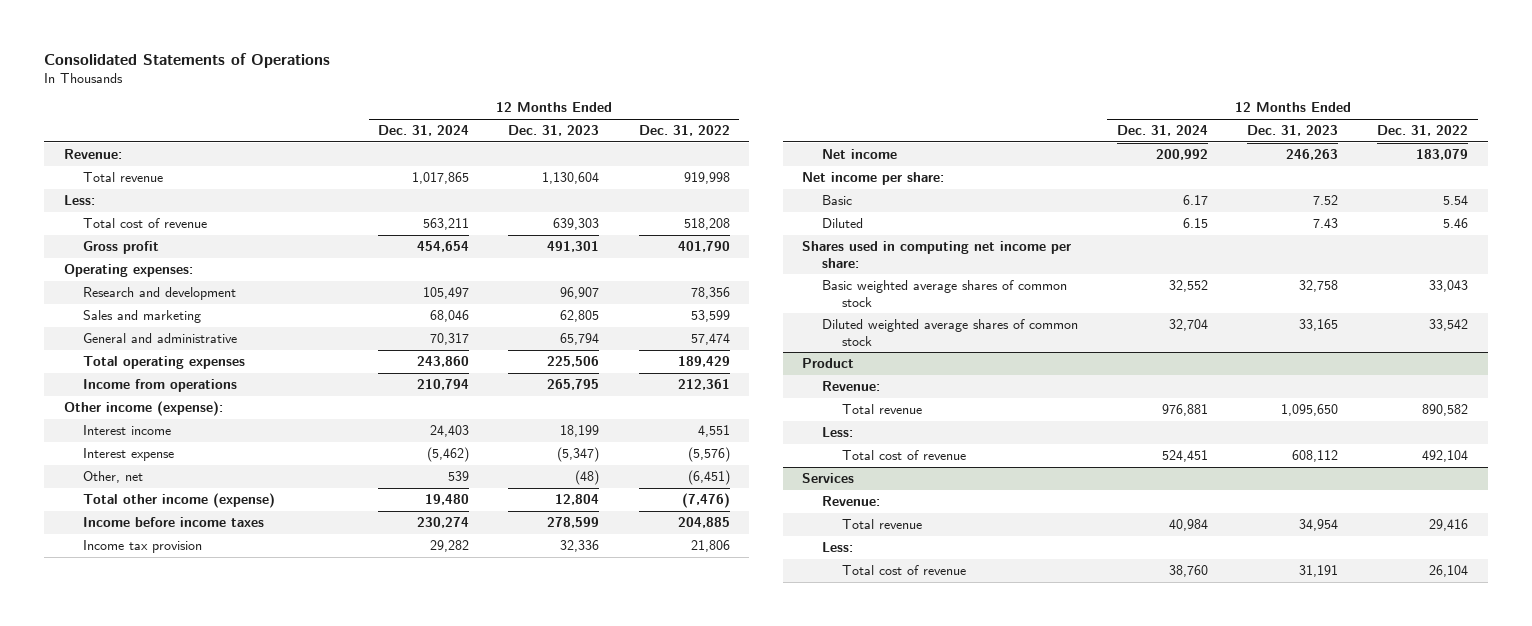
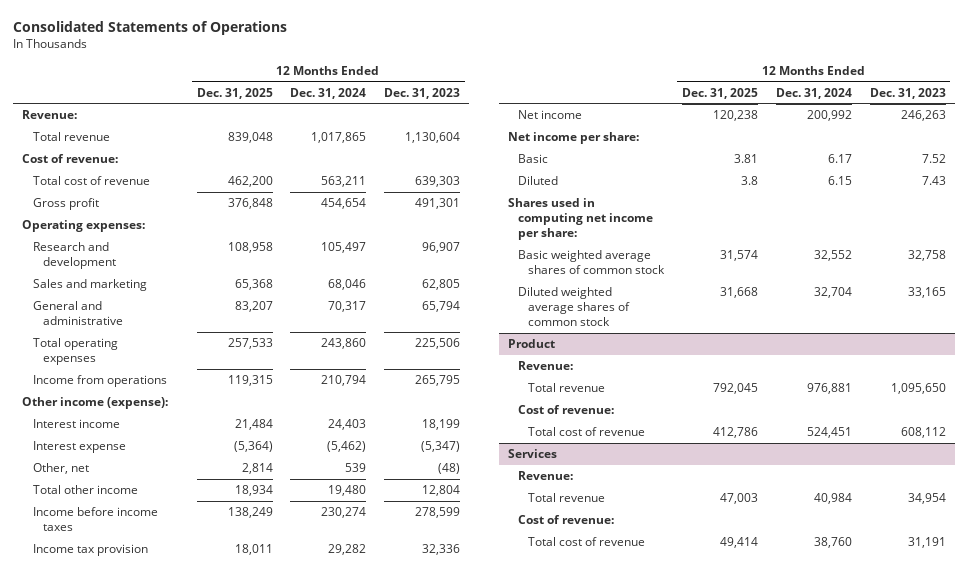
[638,125,730,137] Dec. 31, 2022 -> none
none -> [196,87,273,99] Dec. 31, 2025
[63,195,95,206] Less: -> [22,154,119,164] Cost of revenue:
[83,493,276,509] Total other income (expense) -> [32,485,138,495] Total other income
[821,427,853,438] Less: -> [517,405,614,415] Cost of revenue:
[821,542,853,553] Less: -> [517,515,614,525] Cost of revenue:

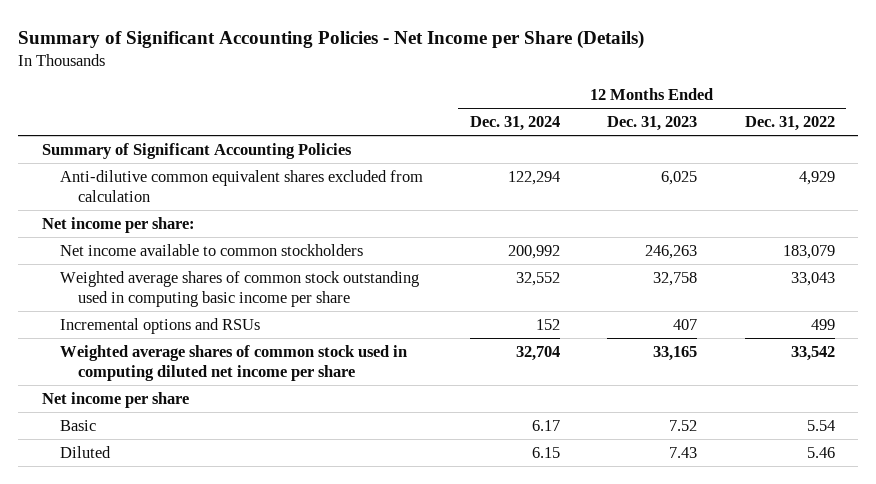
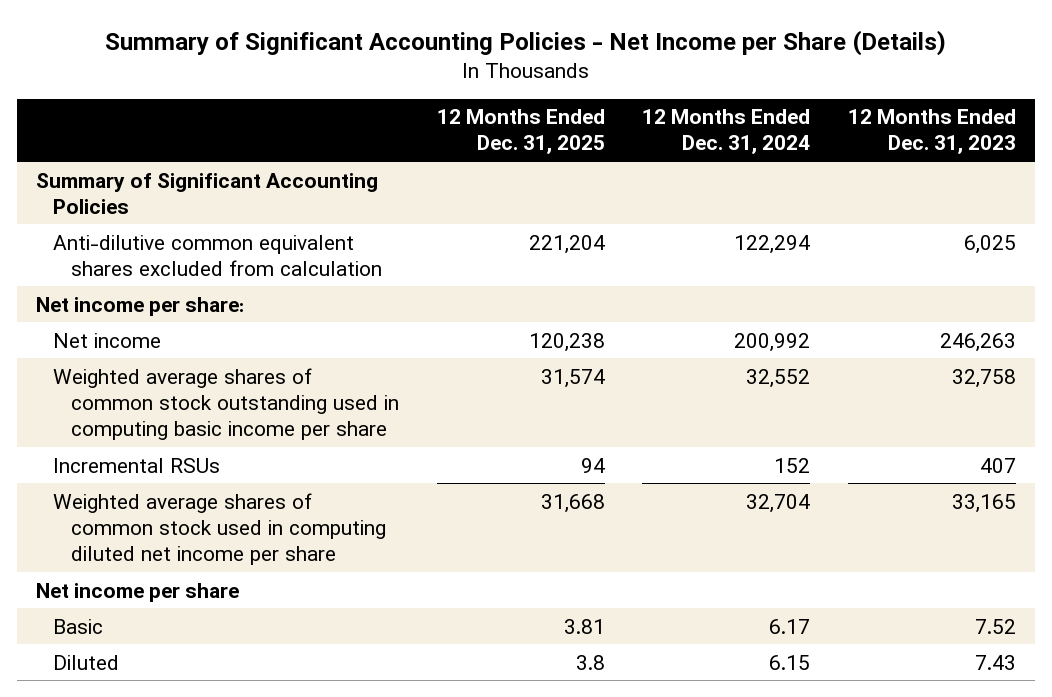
[744,116,835,132] Dec. 31, 2022 -> none
none -> [436,109,605,155] 12 Months Ended Dec. 31, 2025
[59,243,363,256] Net income available to common stockholders -> [53,332,162,348] Net income
[59,317,260,334] Incremental options and RSUs -> [53,457,221,473] Incremental RSUs

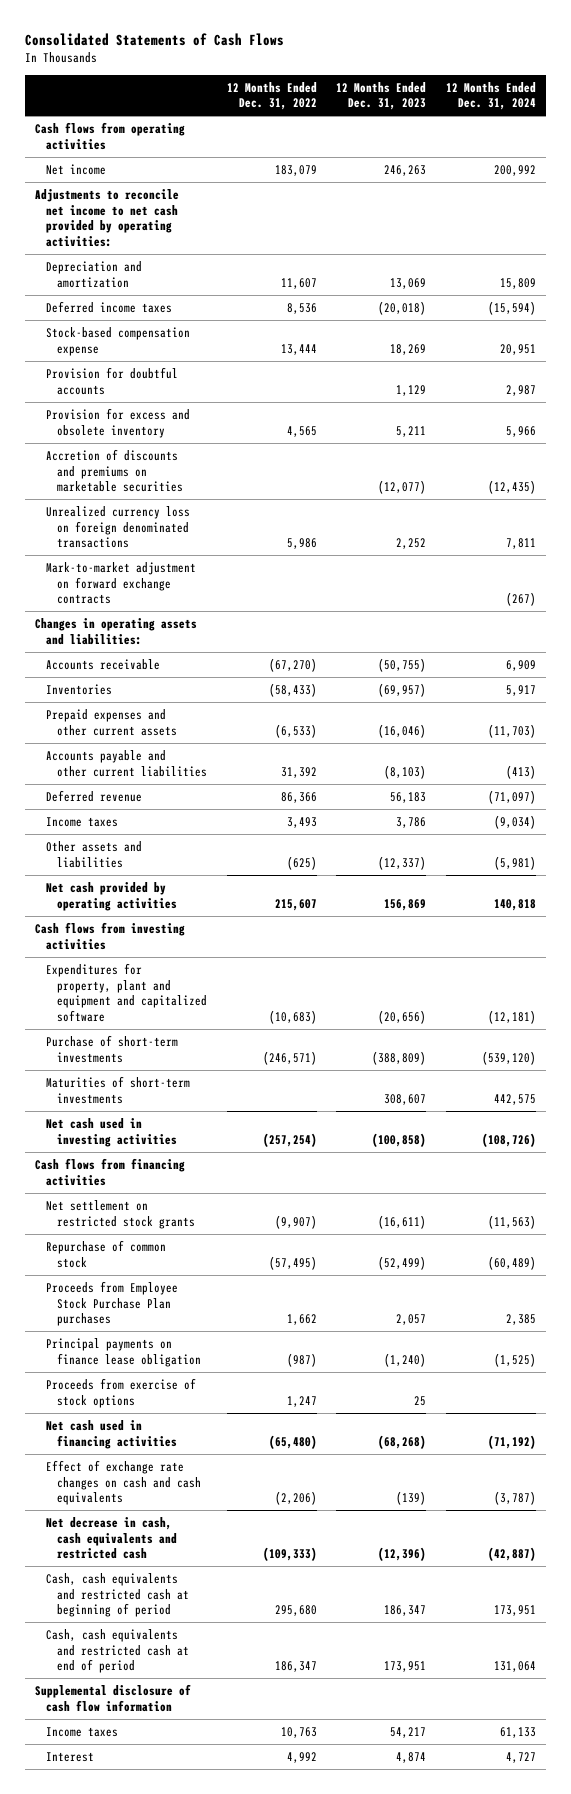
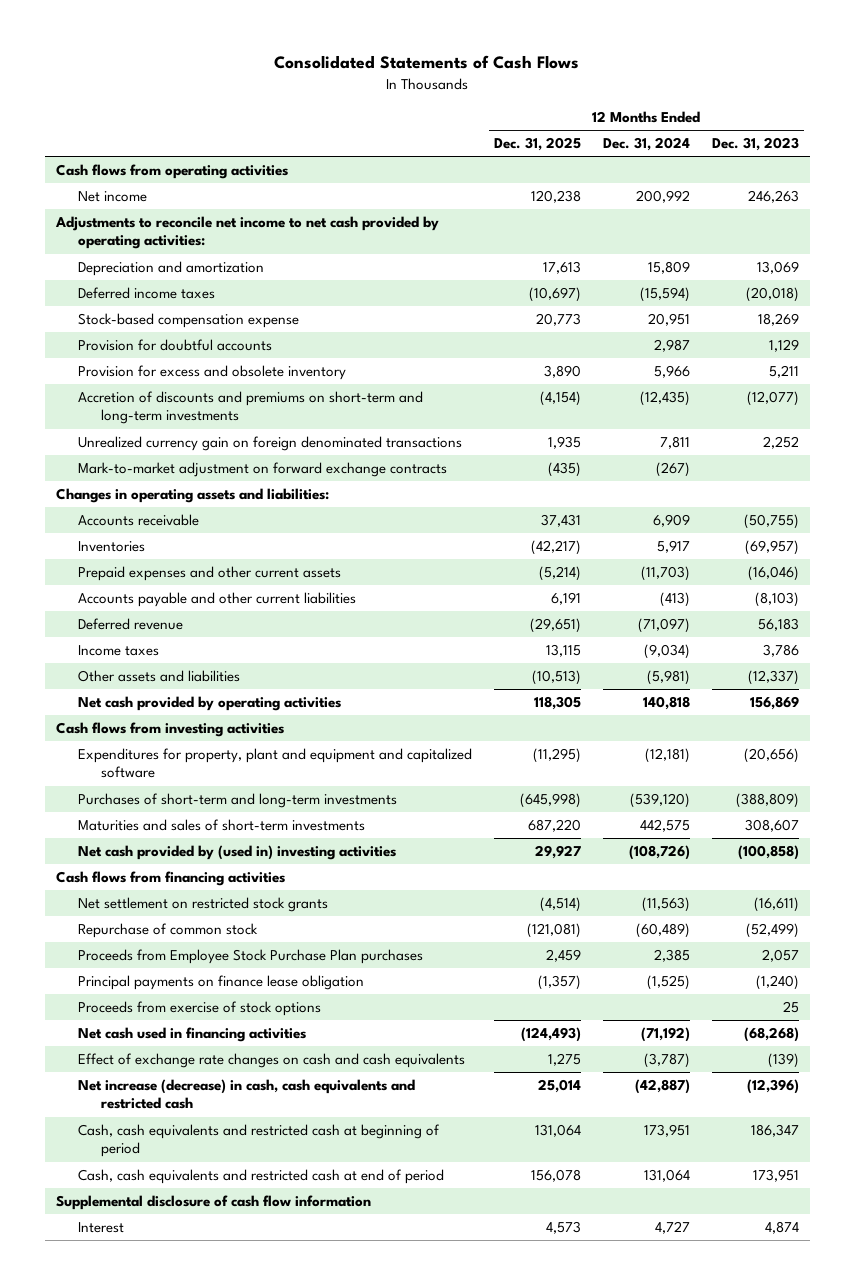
[226,81,317,111] 12 Months Ended Dec. 31, 2022 -> none
none -> [493,137,581,152] Dec. 31, 2025
[46,448,184,493] Accretion of discounts and premiums on marketable securities -> [78,391,424,425] Accretion of discounts and premiums on short-term and long-term investments
[46,505,191,549] Unrealized currency loss on foreign denominated transactions -> [78,436,463,452] Unrealized currency gain on foreign denominated transactions
[46,1034,179,1063] Purchase of short-term investments -> [78,793,398,809] Purchases of short-term and long-term investments
[46,1075,191,1104] Maturities of short-term investments -> [78,819,366,832] Maturities and sales of short-term investments
[46,1117,178,1147] Net cash used in investing activities -> [78,845,397,861] Net cash provided by (used in) investing activities
[46,1516,178,1560] Net decrease in cash, cash equivalents and restricted cash -> [78,1079,416,1110] Net increase (decrease) in cash, cash equivalents and restricted cash
[46,1726,119,1737] Income taxes -> none

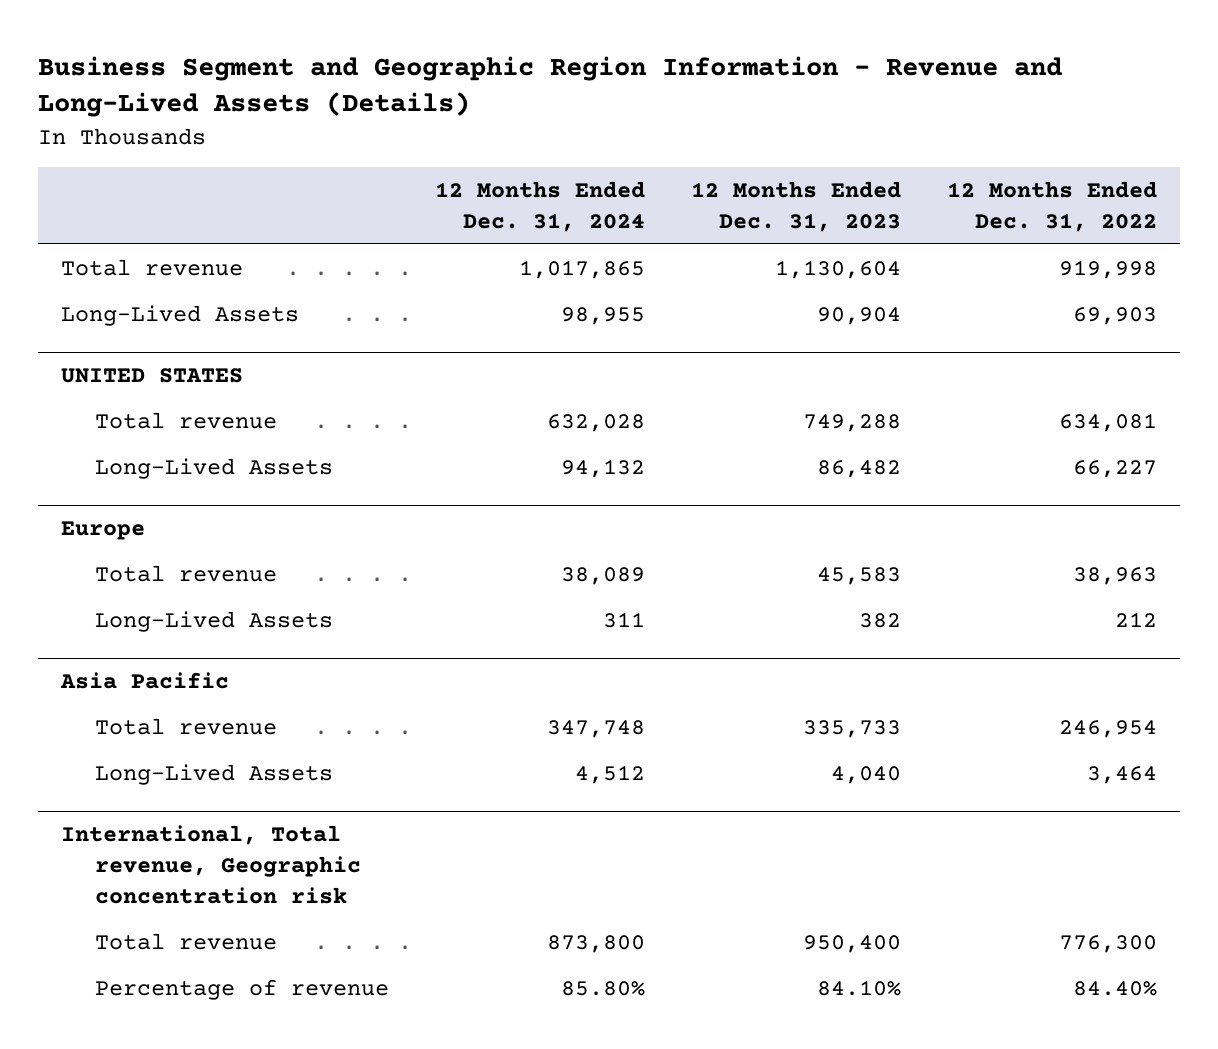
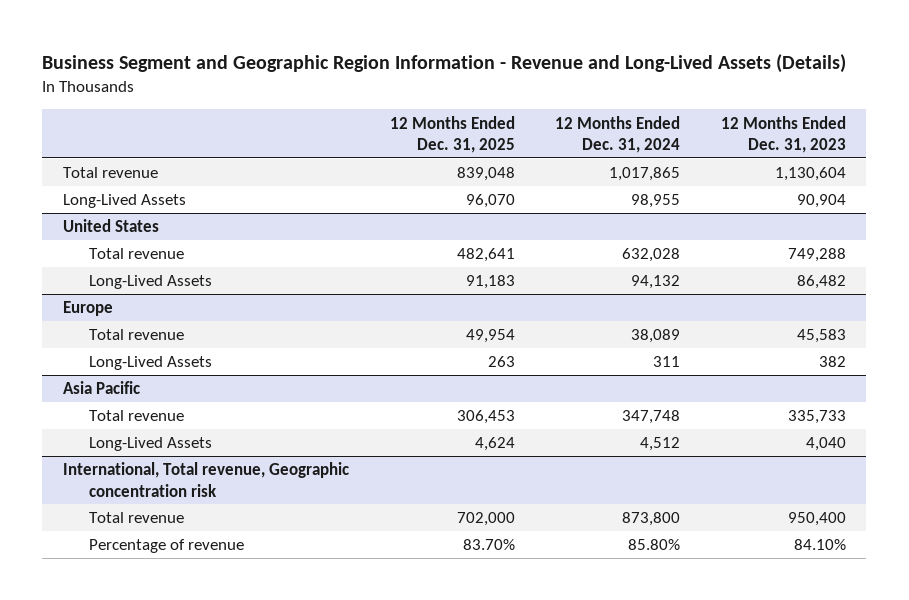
[947,181,1158,232] 12 Months Ended Dec. 31, 2022 -> none
none -> [389,115,515,153] 12 Months Ended Dec. 31, 2025
[60,368,243,384] UNITED STATES -> [62,219,159,233] United States

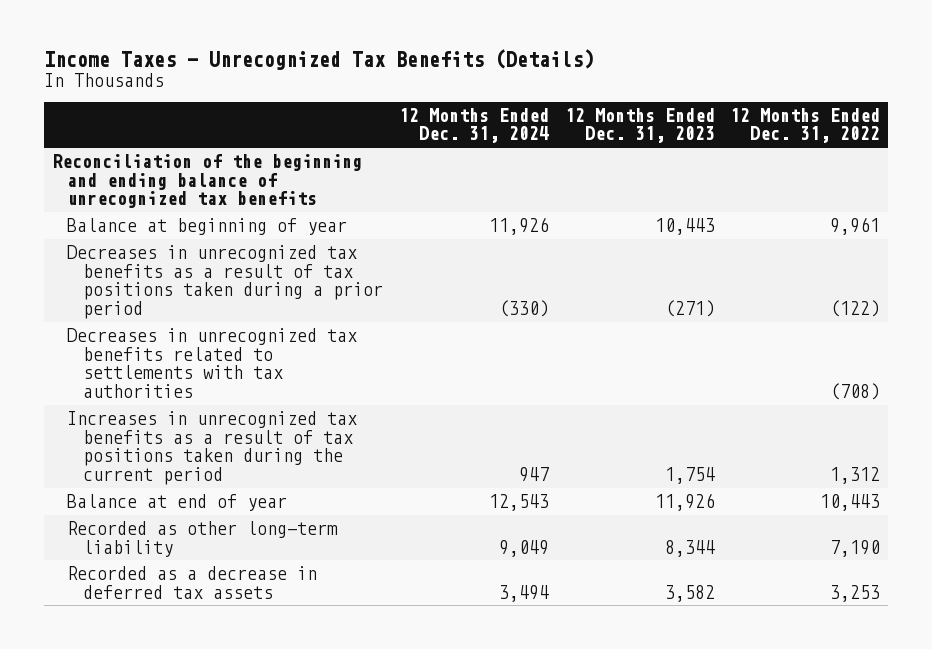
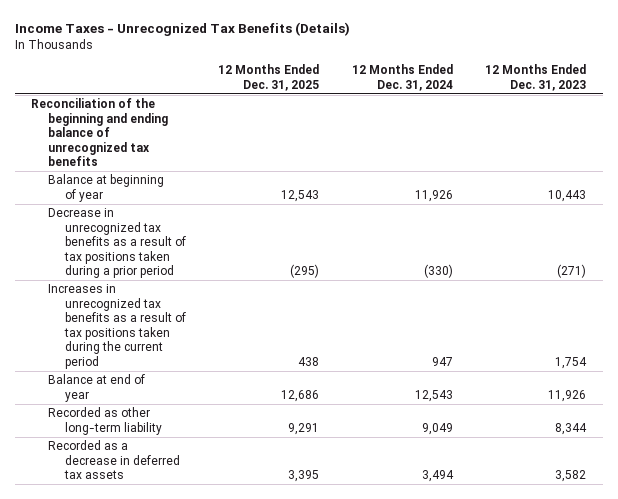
[730,107,881,144] 12 Months Ended Dec. 31, 2022 -> none
none -> [218,64,320,91] 12 Months Ended Dec. 31, 2025
[67,328,358,398] Decreases in unrecognized tax benefits related to settlements with tax authorities -> none
[67,245,384,319] Decreases in unrecognized tax benefits as a result of tax positions taken during a prior period -> [47,208,186,279] Decrease in unrecognized tax benefits as a result of tax positions taken during a prior period

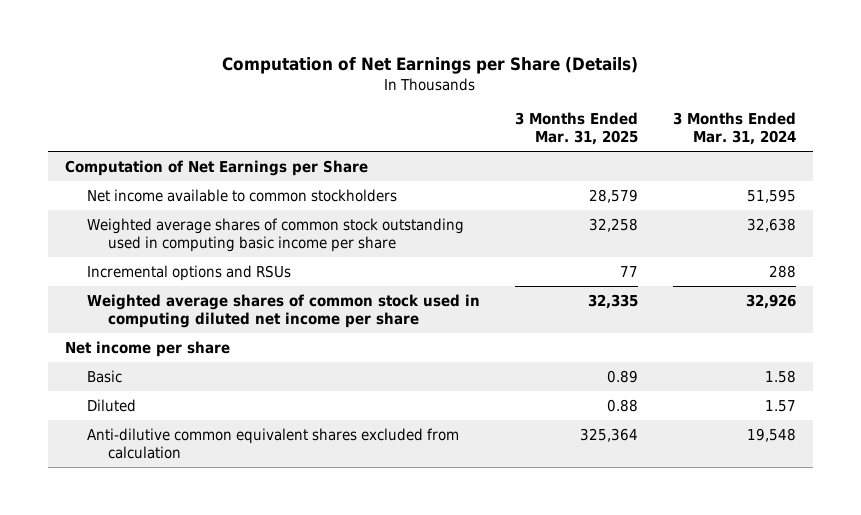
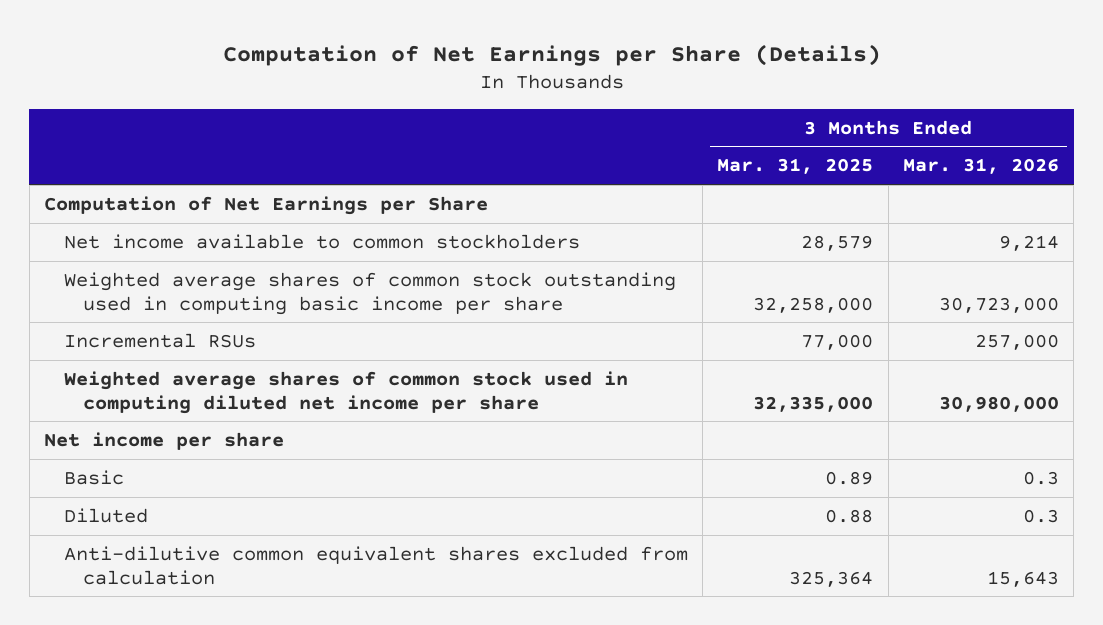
[672,111,796,146] 3 Months Ended Mar. 31, 2024 -> none
none -> [903,158,1060,175] Mar. 31, 2026
[588,217,638,232] 32,258 -> [753,296,874,313] 32,258,000
[86,264,291,281] Incremental options and RSUs -> [63,332,256,348] Incremental RSUs
[619,265,638,277] 77 -> [801,333,874,350] 77,000
[587,293,638,309] 32,335 -> [753,395,874,412] 32,335,000

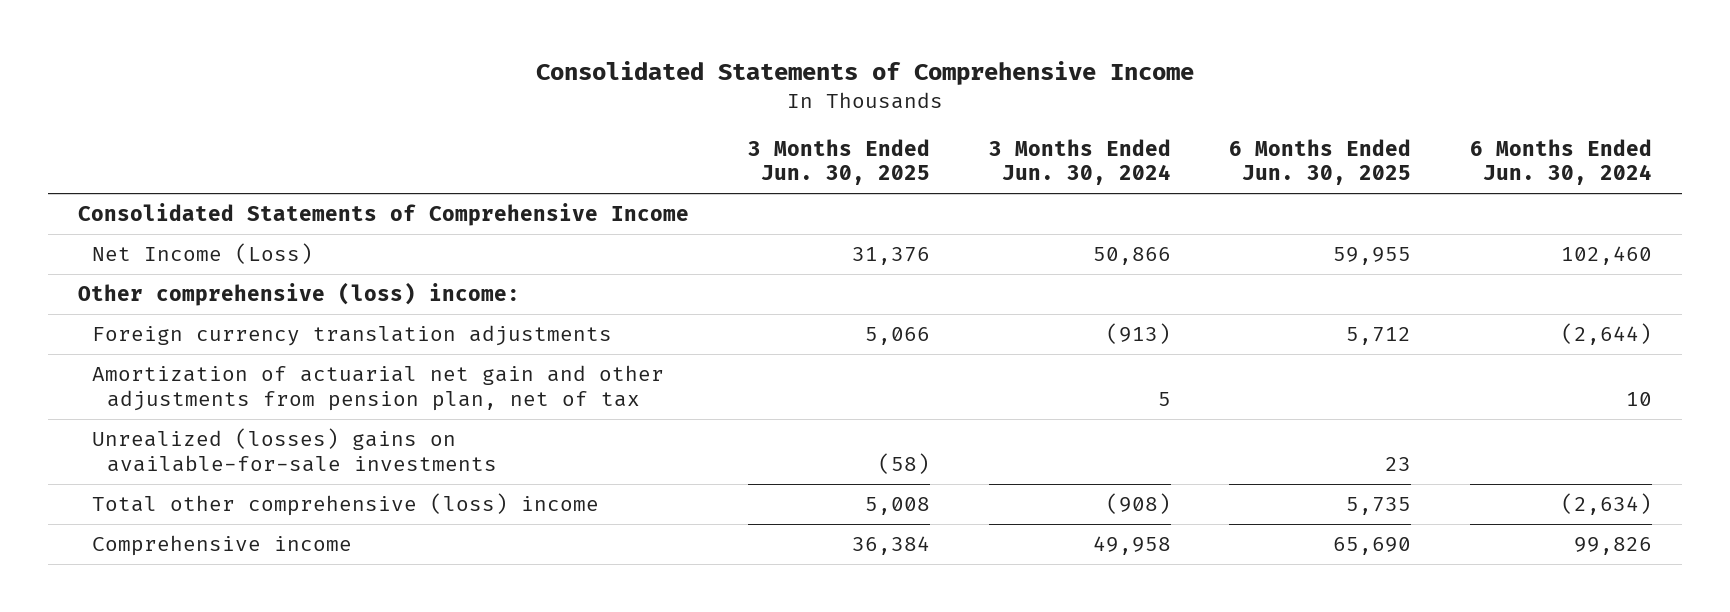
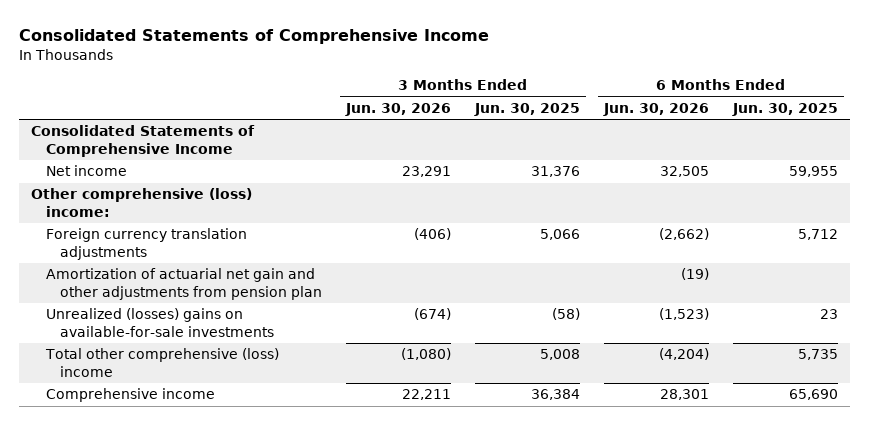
[988,138,1171,186] 3 Months Ended Jun. 30, 2024 -> none
[1470,138,1653,186] 6 Months Ended Jun. 30, 2024 -> none
none -> [345,102,452,116] Jun. 30, 2026
none -> [603,102,710,116] Jun. 30, 2026
[92,243,314,265] Net Income (Loss) -> [45,165,127,177] Net income
[92,365,665,411] Amortization of actuarial net gain and other adjustments from pension plan, net of tax -> [45,268,323,300] Amortization of actuarial net gain and other adjustments from pension plan

